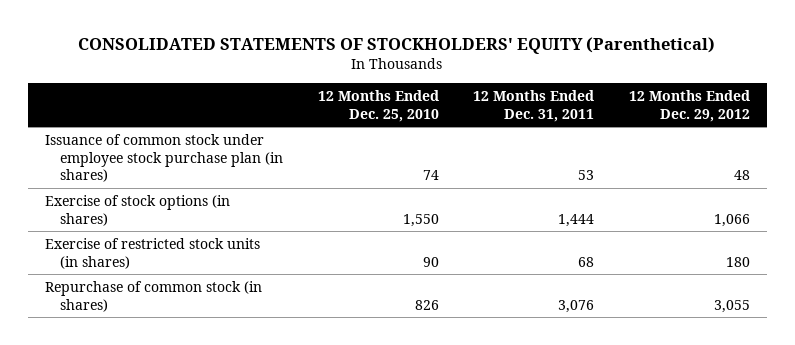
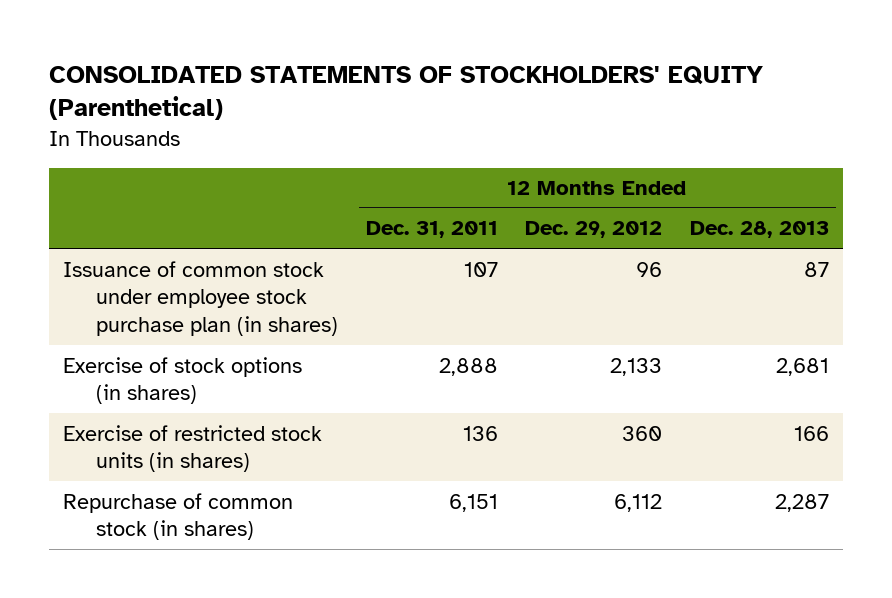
[317,90,439,122] 12 Months Ended Dec. 25, 2010 -> none
none -> [689,221,829,239] Dec. 28, 2013
[578,170,595,181] 53 -> [463,261,498,277] 107
[733,170,750,181] 48 -> [636,261,663,277] 96
[558,213,595,227] 1,444 -> [438,357,498,376] 2,888
[713,213,750,227] 1,066 -> [610,357,663,376] 2,133
[578,256,595,267] 68 -> [462,425,498,441] 136
[725,256,750,267] 180 -> [622,425,663,441] 360
[558,299,595,313] 3,076 -> [448,493,498,512] 6,151
[713,299,750,313] 3,055 -> [614,493,663,512] 6,112

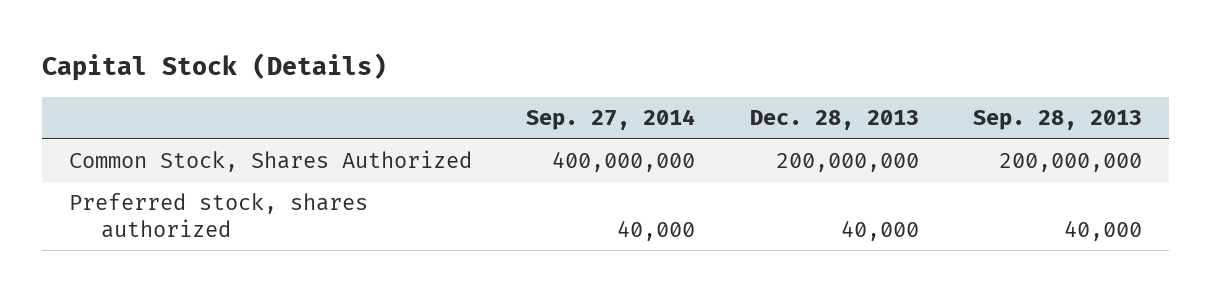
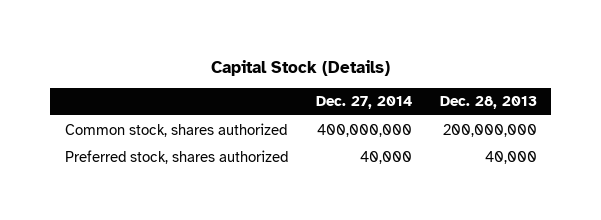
[526,109,696,131] Sep. 27, 2014 -> none
[972,110,1142,131] Sep. 28, 2013 -> none
none -> [315,96,412,110] Dec. 27, 2014
[69,150,473,173] Common Stock, Shares Authorized -> [64,122,287,137] Common stock, shares authorized

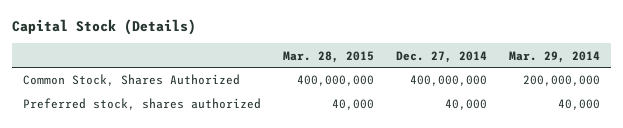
[439,96,537,110] Dec. 28, 2013 -> none
none -> [282,50,374,63] Mar. 28, 2015
none -> [508,50,600,63] Mar. 29, 2014
[64,122,287,137] Common stock, shares authorized -> [22,74,240,87] Common Stock, Shares Authorized

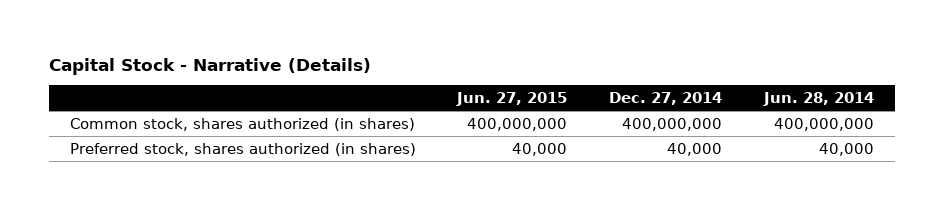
[11,18,196,35] Capital Stock (Details) -> [48,57,371,75] Capital Stock - Narrative (Details)
[282,50,374,63] Mar. 28, 2015 -> none
[508,50,600,63] Mar. 29, 2014 -> none
none -> [456,91,568,106] Jun. 27, 2015
none -> [762,91,874,106] Jun. 28, 2014
[22,74,240,87] Common Stock, Shares Authorized -> [69,117,415,131] Common stock, shares authorized (in shares)
[22,98,261,111] Preferred stock, shares authorized -> [69,142,416,156] Preferred stock, shares authorized (in shares)

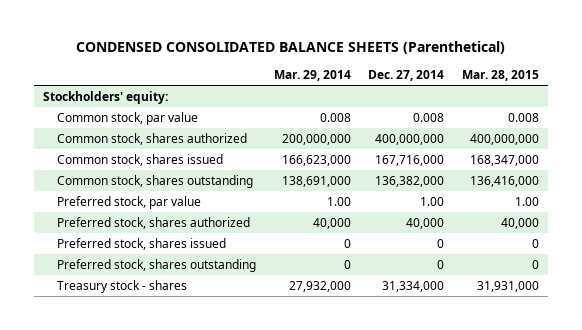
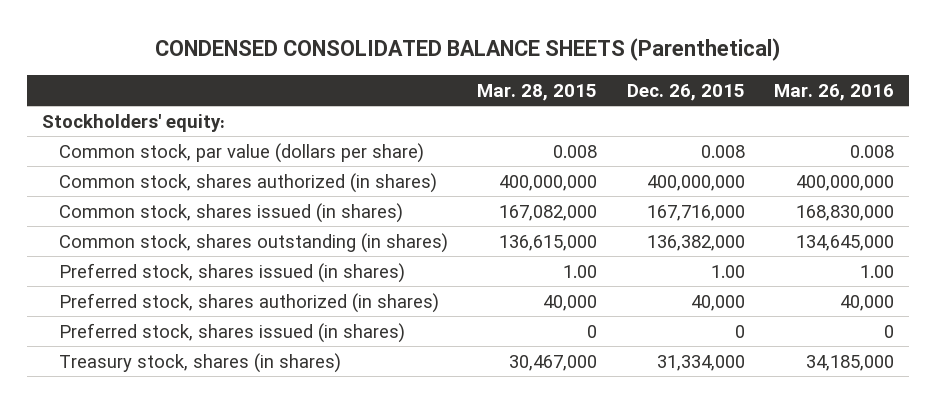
[273,70,351,82] Mar. 29, 2014 -> none
[368,70,445,82] Dec. 27, 2014 -> none
none -> [626,83,745,101] Dec. 26, 2015
none -> [774,83,895,101] Mar. 26, 2016
[56,258,256,272] Preferred stock, shares outstanding -> none
[56,111,198,125] Common stock, par value -> [58,142,424,163] Common stock, par value (dollars per share)
[56,132,247,145] Common stock, shares authorized -> [58,172,437,193] Common stock, shares authorized (in shares)
[56,153,223,166] Common stock, shares issued -> [58,202,403,223] Common stock, shares issued (in shares)
[470,154,540,166] 168,347,000 -> [499,204,598,221] 167,082,000
[56,174,253,188] Common stock, shares outstanding -> [58,232,448,253] Common stock, shares outstanding (in shares)
[470,175,540,187] 136,416,000 -> [499,234,598,251] 136,615,000
[56,195,201,209] Preferred stock, par value -> [58,262,405,283] Preferred stock, shares issued (in shares)
[56,216,250,229] Preferred stock, shares authorized -> [58,292,439,313] Preferred stock, shares authorized (in shares)
[56,237,226,250] Preferred stock, shares issued -> [58,322,405,343] Preferred stock, shares issued (in shares)
[56,279,187,293] Treasury stock - shares -> [58,352,341,373] Treasury stock, shares (in shares)
[477,280,540,292] 31,931,000 -> [509,354,598,371] 30,467,000

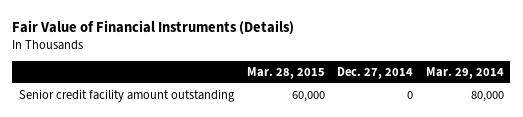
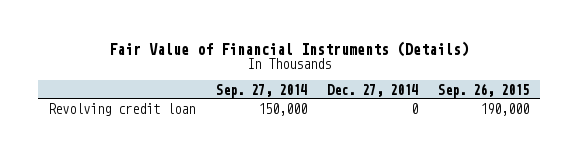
[246,67,325,80] Mar. 28, 2015 -> none
[425,67,504,80] Mar. 29, 2014 -> none
none -> [215,83,307,98] Sep. 27, 2014
none -> [438,82,530,98] Sep. 26, 2015
[18,88,235,102] Senior credit facility amount outstanding -> [48,103,196,117] Revolving credit loan

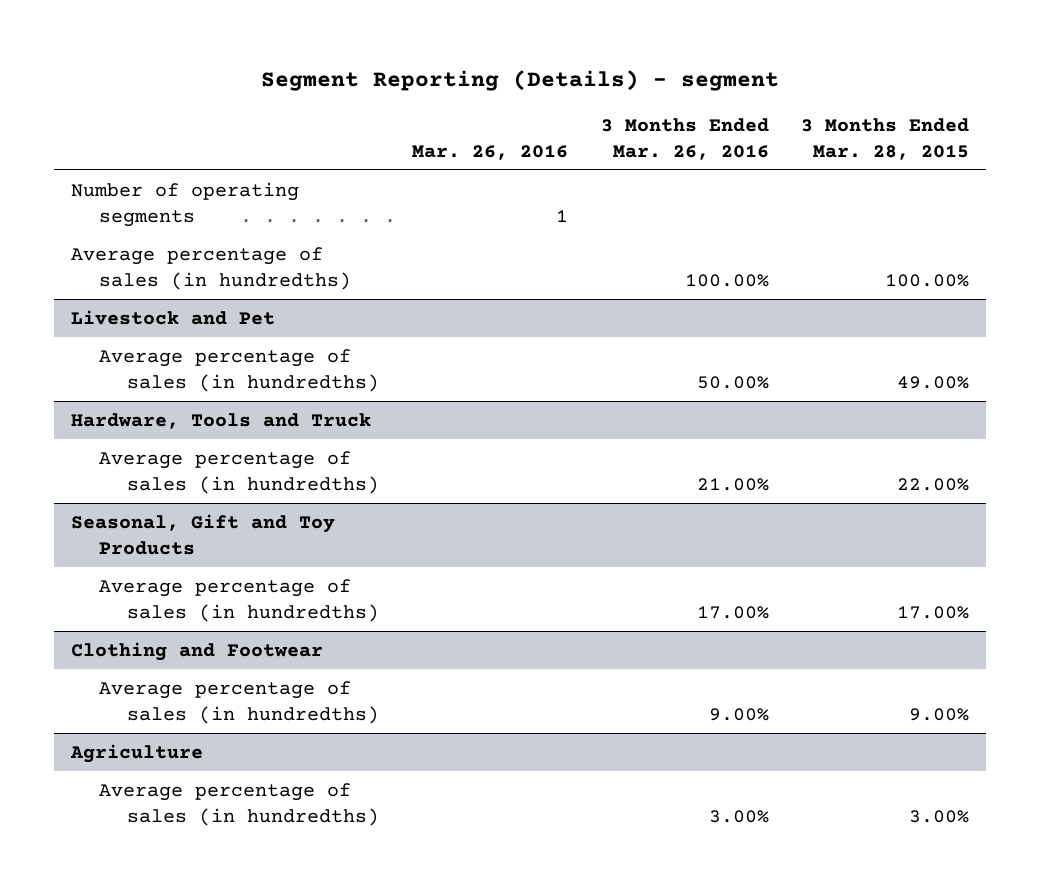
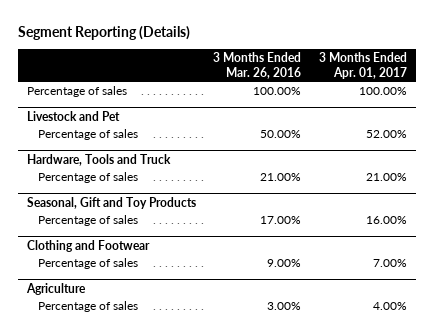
[261,69,780,91] Segment Reporting (Details) - segment -> [17,25,190,40] Segment Reporting (Details)
[412,144,569,160] Mar. 26, 2016 -> none
[801,117,970,160] 3 Months Ended Mar. 28, 2015 -> none
none -> [318,52,407,79] 3 Months Ended Apr. 01, 2017
[70,182,299,227] Number of operating segments -> none
[70,247,351,290] Average percentage of sales (in hundredths) -> [26,86,127,98] Percentage of sales
[98,349,380,392] Average percentage of sales (in hundredths) -> [37,129,138,141] Percentage of sales
[98,451,380,494] Average percentage of sales (in hundredths) -> [37,172,138,184] Percentage of sales
[98,579,380,622] Average percentage of sales (in hundredths) -> [37,215,138,227] Percentage of sales
[98,681,380,724] Average percentage of sales (in hundredths) -> [37,258,138,270] Percentage of sales
[98,783,380,826] Average percentage of sales (in hundredths) -> [37,301,138,313] Percentage of sales

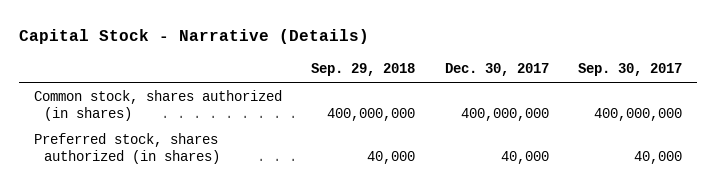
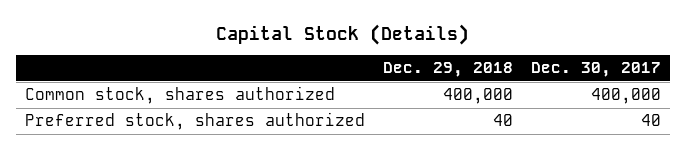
[19,29,370,45] Capital Stock - Narrative (Details) -> [216,23,470,45] Capital Stock (Details)
[311,63,416,77] Sep. 29, 2018 -> none
[578,63,683,77] Sep. 30, 2017 -> none
none -> [383,62,514,78] Dec. 29, 2018
[34,89,283,121] Common stock, shares authorized (in shares) -> [24,86,335,105] Common stock, shares authorized
[460,107,549,121] 400,000,000 -> [591,88,662,105] 400,000
[34,132,220,164] Preferred stock, shares authorized (in shares) -> [24,112,365,131] Preferred stock, shares authorized
[500,150,549,164] 40,000 -> [641,114,662,127] 40

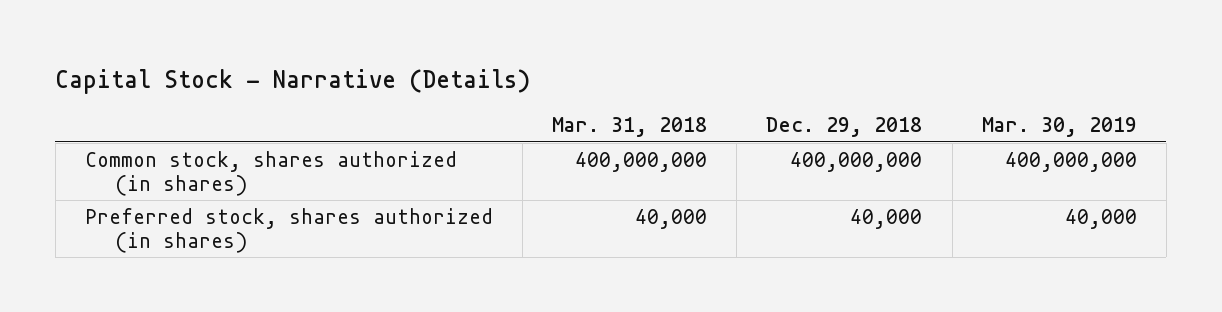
[216,23,470,45] Capital Stock (Details) -> [55,68,531,94] Capital Stock - Narrative (Details)
[531,62,662,78] Dec. 30, 2017 -> none
none -> [552,117,708,138] Mar. 31, 2018
none -> [981,117,1137,138] Mar. 30, 2019
[24,86,335,105] Common stock, shares authorized -> [85,150,458,197] Common stock, shares authorized (in shares)
[443,88,514,105] 400,000 -> [790,151,923,172] 400,000,000
[24,112,365,131] Preferred stock, shares authorized -> [85,207,494,254] Preferred stock, shares authorized (in shares)
[493,114,514,127] 40 -> [850,208,923,229] 40,000

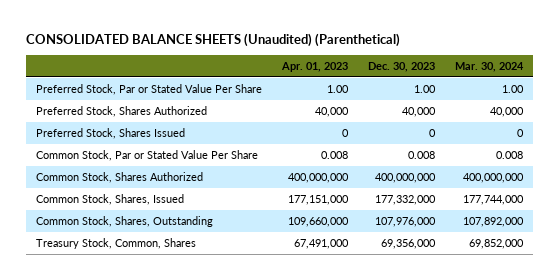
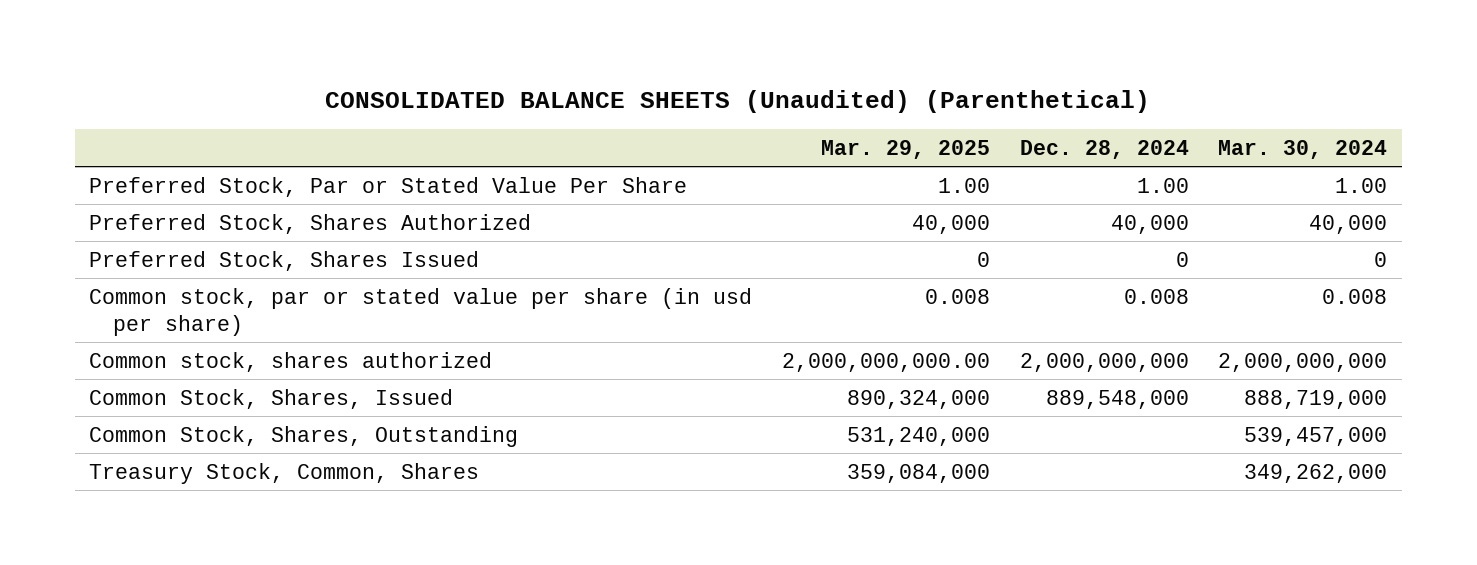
[281,61,349,72] Apr. 01, 2023 -> none
[368,61,436,72] Dec. 30, 2023 -> none
none -> [821,139,991,159] Mar. 29, 2025
none -> [1019,139,1189,159] Dec. 28, 2024
[36,150,259,162] Common Stock, Par or Stated Value Per Share -> [89,287,753,336] Common stock, par or stated value per share (in usd per share)
[36,172,204,184] Common Stock, Shares Authorized -> [89,351,493,372] Common stock, shares authorized
[463,173,525,184] 400,000,000 -> [1218,352,1388,372] 2,000,000,000
[463,195,525,206] 177,744,000 -> [1244,389,1388,409] 888,719,000
[463,217,525,228] 107,892,000 -> [1244,426,1388,446] 539,457,000
[469,239,525,250] 69,852,000 -> [1244,463,1388,483] 349,262,000

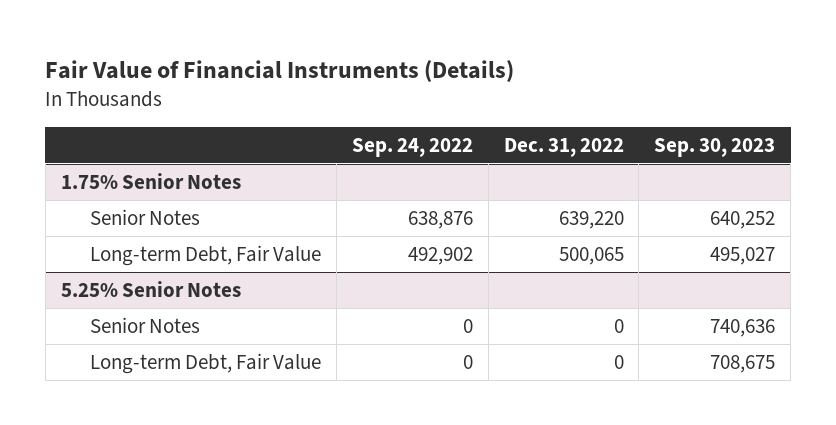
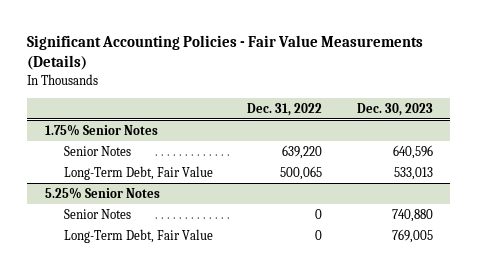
[45,59,515,82] Fair Value of Financial Instruments (Details) -> [27,35,424,71] Significant Accounting Policies - Fair Value Measurements (Details)
[351,137,473,157] Sep. 24, 2022 -> none
[654,137,776,157] Sep. 30, 2023 -> none
none -> [357,102,434,116] Dec. 30, 2023
[90,244,322,266] Long-term Debt, Fair Value -> [63,165,213,180] Long-Term Debt, Fair Value
[90,352,322,374] Long-term Debt, Fair Value -> [63,228,213,243] Long-Term Debt, Fair Value

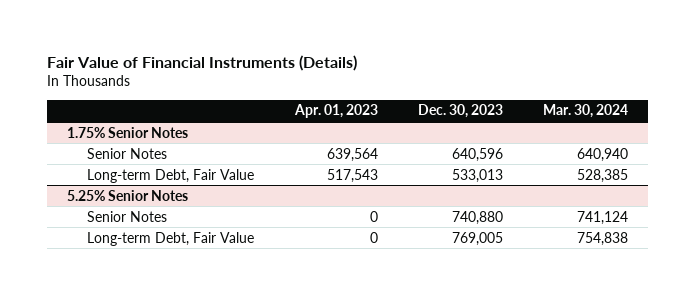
[27,35,424,71] Significant Accounting Policies - Fair Value Measurements (Details) -> [46,54,357,71] Fair Value of Financial Instruments (Details)
[247,102,323,116] Dec. 31, 2022 -> none
none -> [293,104,378,119] Apr. 01, 2023
none -> [543,104,629,119] Mar. 30, 2024
[63,165,213,180] Long-Term Debt, Fair Value -> [87,168,255,183] Long-term Debt, Fair Value
[63,228,213,243] Long-Term Debt, Fair Value -> [87,231,255,246] Long-term Debt, Fair Value

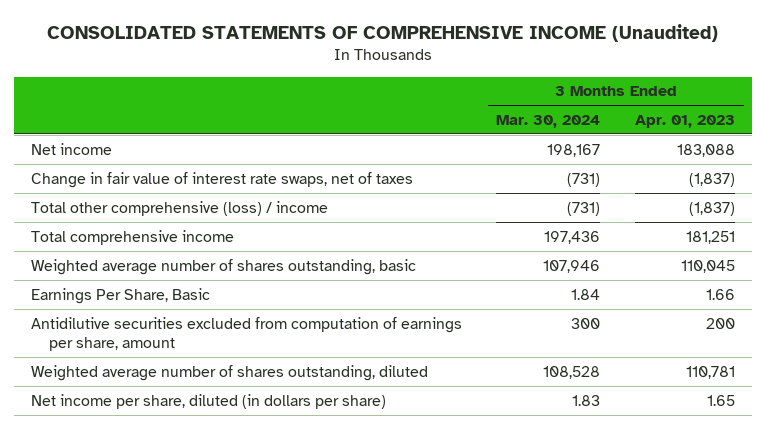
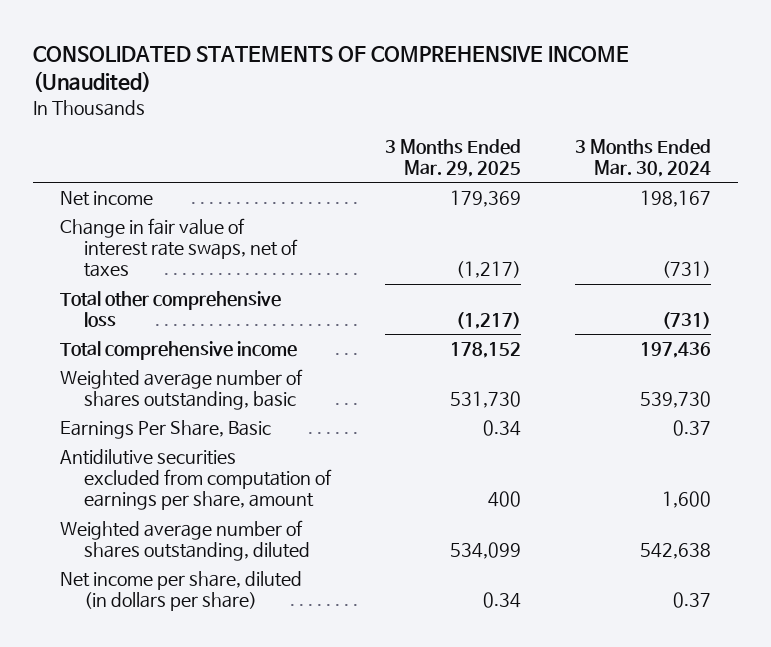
[635,115,736,129] Apr. 01, 2023 -> none
none -> [384,139,521,178] 3 Months Ended Mar. 29, 2025
[30,200,328,216] Total other comprehensive (loss) / income -> [60,291,282,328] Total other comprehensive loss
[543,259,601,273] 107,946 -> [639,391,711,409] 539,730
[571,288,601,300] 1.84 -> [672,420,711,437] 0.37
[571,317,601,329] 300 -> [661,491,711,509] 1,600
[543,365,601,379] 108,528 -> [639,543,711,560] 542,638
[572,394,601,406] 1.83 -> [672,592,711,609] 0.37

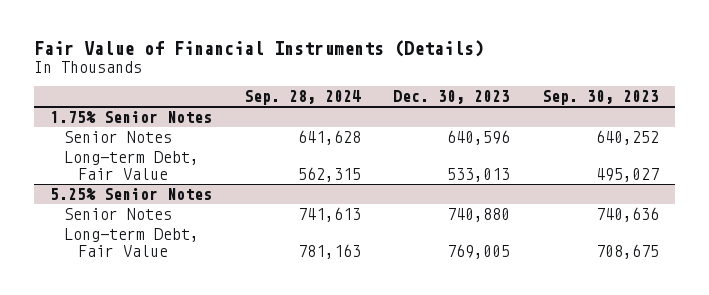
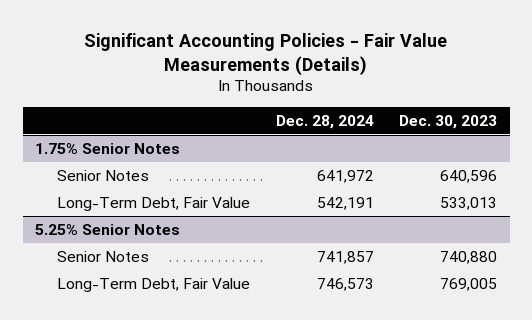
[34,39,485,57] Fair Value of Financial Instruments (Details) -> [84,32,448,75] Significant Accounting Policies - Fair Value Measurements (Details)
[244,89,362,105] Sep. 28, 2024 -> none
[542,89,660,105] Sep. 30, 2023 -> none
none -> [275,114,374,129] Dec. 28, 2024
[64,151,200,180] Long-term Debt, Fair Value -> [57,196,251,211] Long-Term Debt, Fair Value
[64,228,200,257] Long-term Debt, Fair Value -> [57,277,251,292] Long-Term Debt, Fair Value

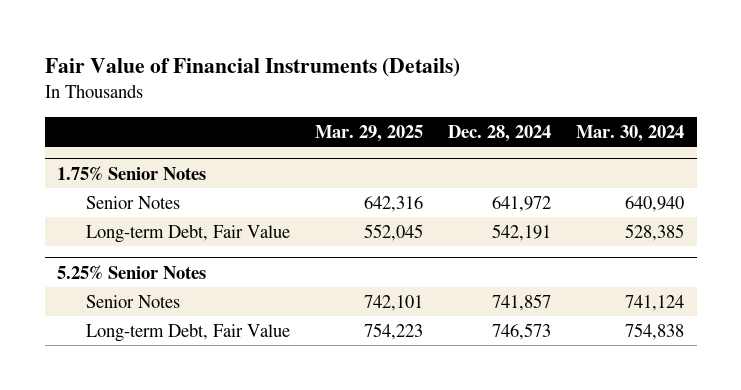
[84,32,448,75] Significant Accounting Policies - Fair Value Measurements (Details) -> [44,58,460,78] Fair Value of Financial Instruments (Details)
[398,114,497,129] Dec. 30, 2023 -> none
none -> [315,124,424,142] Mar. 29, 2025
none -> [576,124,685,142] Mar. 30, 2024
[57,196,251,211] Long-Term Debt, Fair Value -> [86,223,291,243] Long-term Debt, Fair Value
[57,277,251,292] Long-Term Debt, Fair Value -> [86,322,291,342] Long-term Debt, Fair Value

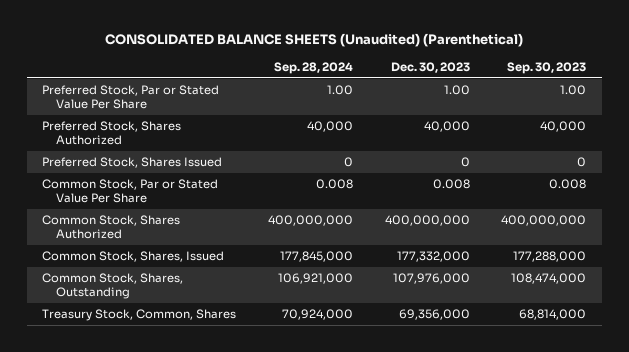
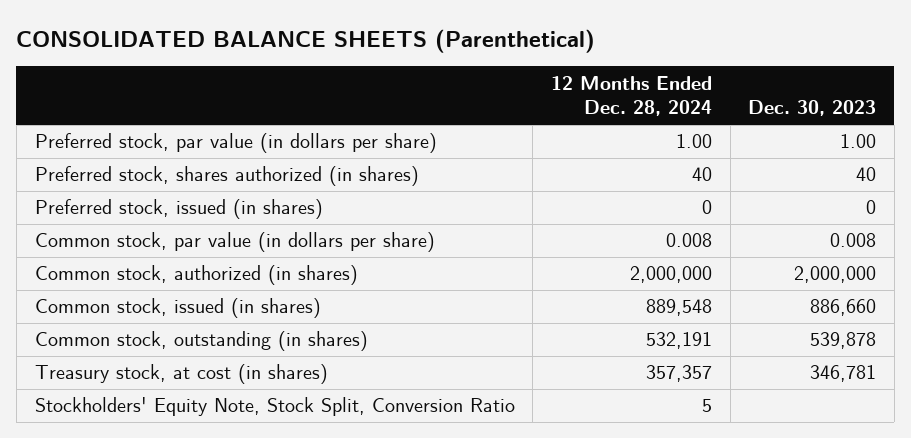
[105,33,524,48] CONSOLIDATED BALANCE SHEETS (Unaudited) (Parenthetical) -> [16,28,596,53] CONSOLIDATED BALANCE SHEETS (Parenthetical)
[274,61,354,74] Sep. 28, 2024 -> none
[507,61,587,74] Sep. 30, 2023 -> none
none -> [550,75,712,117] 12 Months Ended Dec. 28, 2024
[42,85,220,110] Preferred Stock, Par or Stated Value Per Share -> [34,133,437,154] Preferred stock, par value (in dollars per share)
[42,121,182,146] Preferred Stock, Shares Authorized -> [34,166,419,187] Preferred stock, shares authorized (in shares)
[423,121,470,133] 40,000 -> [856,167,877,182] 40
[42,157,223,169] Preferred Stock, Shares Issued -> [34,199,323,220] Preferred stock, issued (in shares)
[42,179,219,204] Common Stock, Par or Stated Value Per Share -> [34,232,435,253] Common stock, par value (in dollars per share)
[42,215,181,240] Common Stock, Shares Authorized -> [34,265,358,286] Common stock, authorized (in shares)
[384,215,470,227] 400,000,000 -> [794,266,877,284] 2,000,000
[42,251,225,263] Common Stock, Shares, Issued -> [34,298,321,319] Common stock, issued (in shares)
[396,251,470,263] 177,332,000 -> [810,299,877,317] 886,660
[42,273,184,300] Common Stock, Shares, Outstanding -> [34,331,368,352] Common stock, outstanding (in shares)
[392,273,470,285] 107,976,000 -> [810,332,877,350] 539,878
[42,309,237,322] Treasury Stock, Common, Shares -> [34,364,328,385] Treasury stock, at cost (in shares)
[398,309,470,321] 69,356,000 -> [810,365,877,383] 346,781
none -> [34,397,515,417] Stockholders' Equity Note, Stock Split, Conversion Ratio

